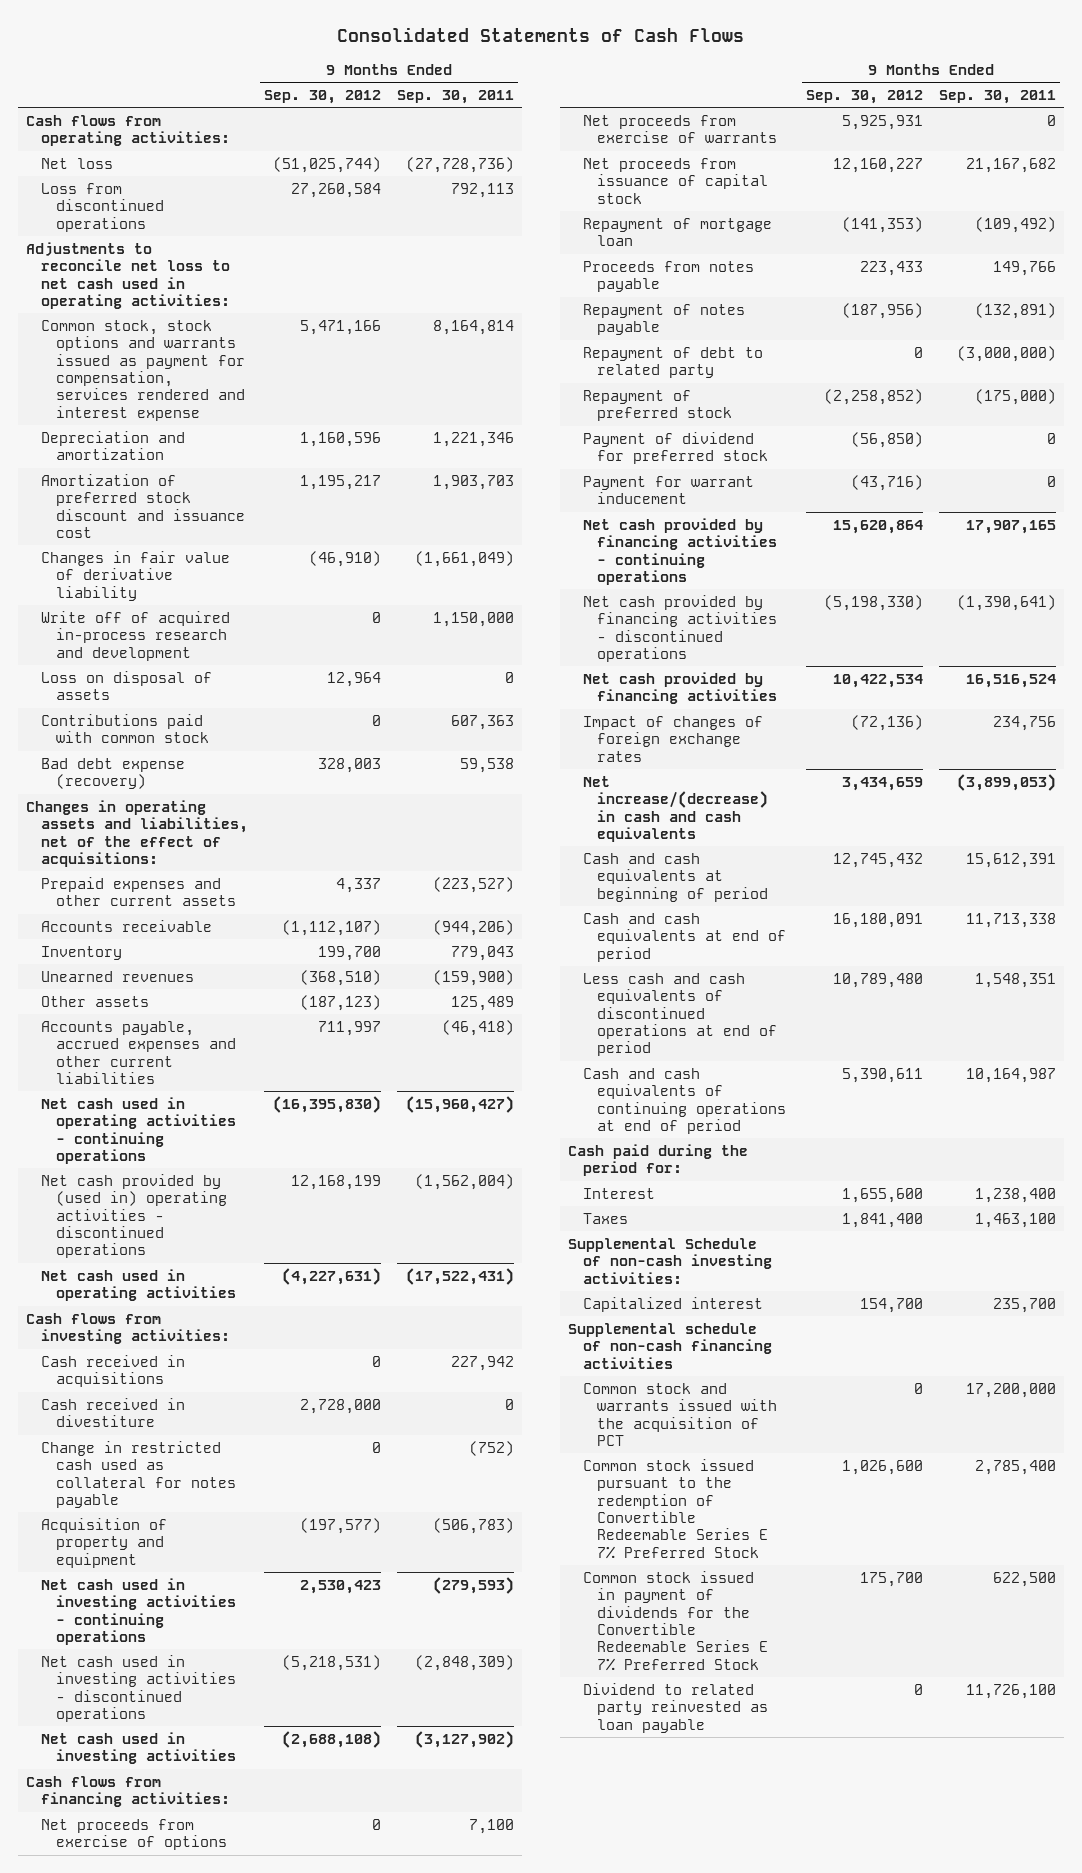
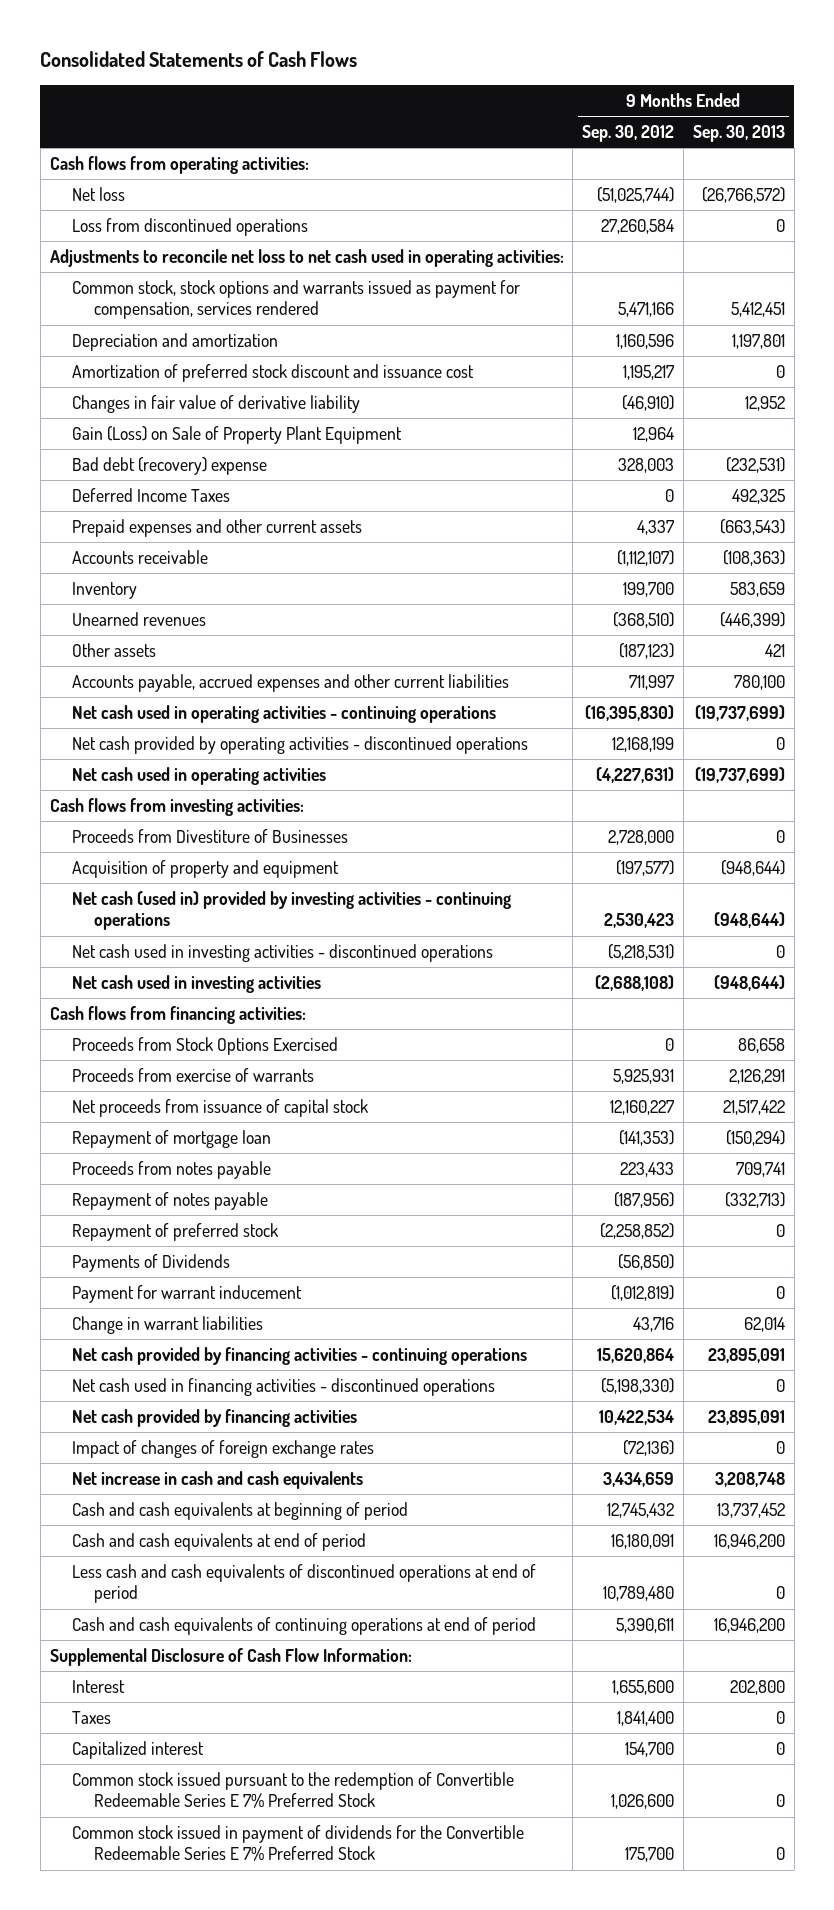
[397,89,515,104] Sep. 30, 2011 -> none
none -> [692,125,785,143] Sep. 30, 2013
[41,319,246,421] Common stock, stock options and warrants issued as payment for compensation, services rendered and interest expense -> [71,280,520,320] Common stock, stock options and warrants issued as payment for compensation, services rendered
[41,610,231,661] Write off of acquired in-process research and development -> none
[41,713,210,744] Contributions paid with common stock -> none
[26,799,249,867] Changes in operating assets and liabilities, net of the effect of acquisitions: -> none
[41,670,213,701] Loss on disposal of assets -> [71,426,402,445] Gain (Loss) on Sale of Property Plant Equipment
[41,757,186,790] Bad debt expense (recovery) -> [71,457,267,476] Bad debt (recovery) expense
none -> [71,488,230,503] Deferred Income Taxes
[41,1173,228,1259] Net cash provided by (used in) operating activities - discontinued operations -> [71,736,528,755] Net cash provided by operating activities - discontinued operations
[41,1354,186,1388] Cash received in acquisitions -> none
[41,1440,237,1508] Change in restricted cash used as collateral for notes payable -> none
[41,1397,186,1428] Cash received in divestiture -> [71,829,348,844] Proceeds from Divestiture of Businesses
[41,1577,237,1645] Net cash used in investing activities - continuing operations -> [71,891,511,931] Net cash (used in) provided by investing activities - continuing operations
[41,1818,228,1851] Net proceeds from exercise of options -> [71,1037,338,1056] Proceeds from Stock Options Exercised
[582,114,778,144] Net proceeds from exercise of warrants -> [71,1068,314,1083] Proceeds from exercise of warrants
[582,346,763,379] Repayment of debt to related party -> none
[582,431,769,465] Payment of dividend for preferred stock -> [71,1254,230,1273] Payments of Dividends
[850,474,923,491] (43,716) -> [611,1285,675,1302] (1,012,819)
none -> [71,1316,263,1335] Change in warrant liabilities
[582,594,778,662] Net cash provided by financing activities - discontinued operations -> [71,1378,495,1397] Net cash used in financing activities - discontinued operations
[582,775,769,842] Net increase/(decrease) in cash and cash equivalents -> [71,1471,363,1490] Net increase in cash and cash equivalents
[567,1143,748,1177] Cash paid during the period for: -> none
none -> [49,1648,412,1667] Supplemental Disclosure of Cash Flow Information:
[567,1237,772,1284] Supplemental Schedule of non-cash investing activities: -> none
[567,1322,772,1369] Supplemental schedule of non-cash financing activities -> none
[582,1382,778,1446] Common stock and warrants issued with the acquisition of PCT -> none
[582,1682,769,1733] Dividend to related party reinvested as loan payable -> none

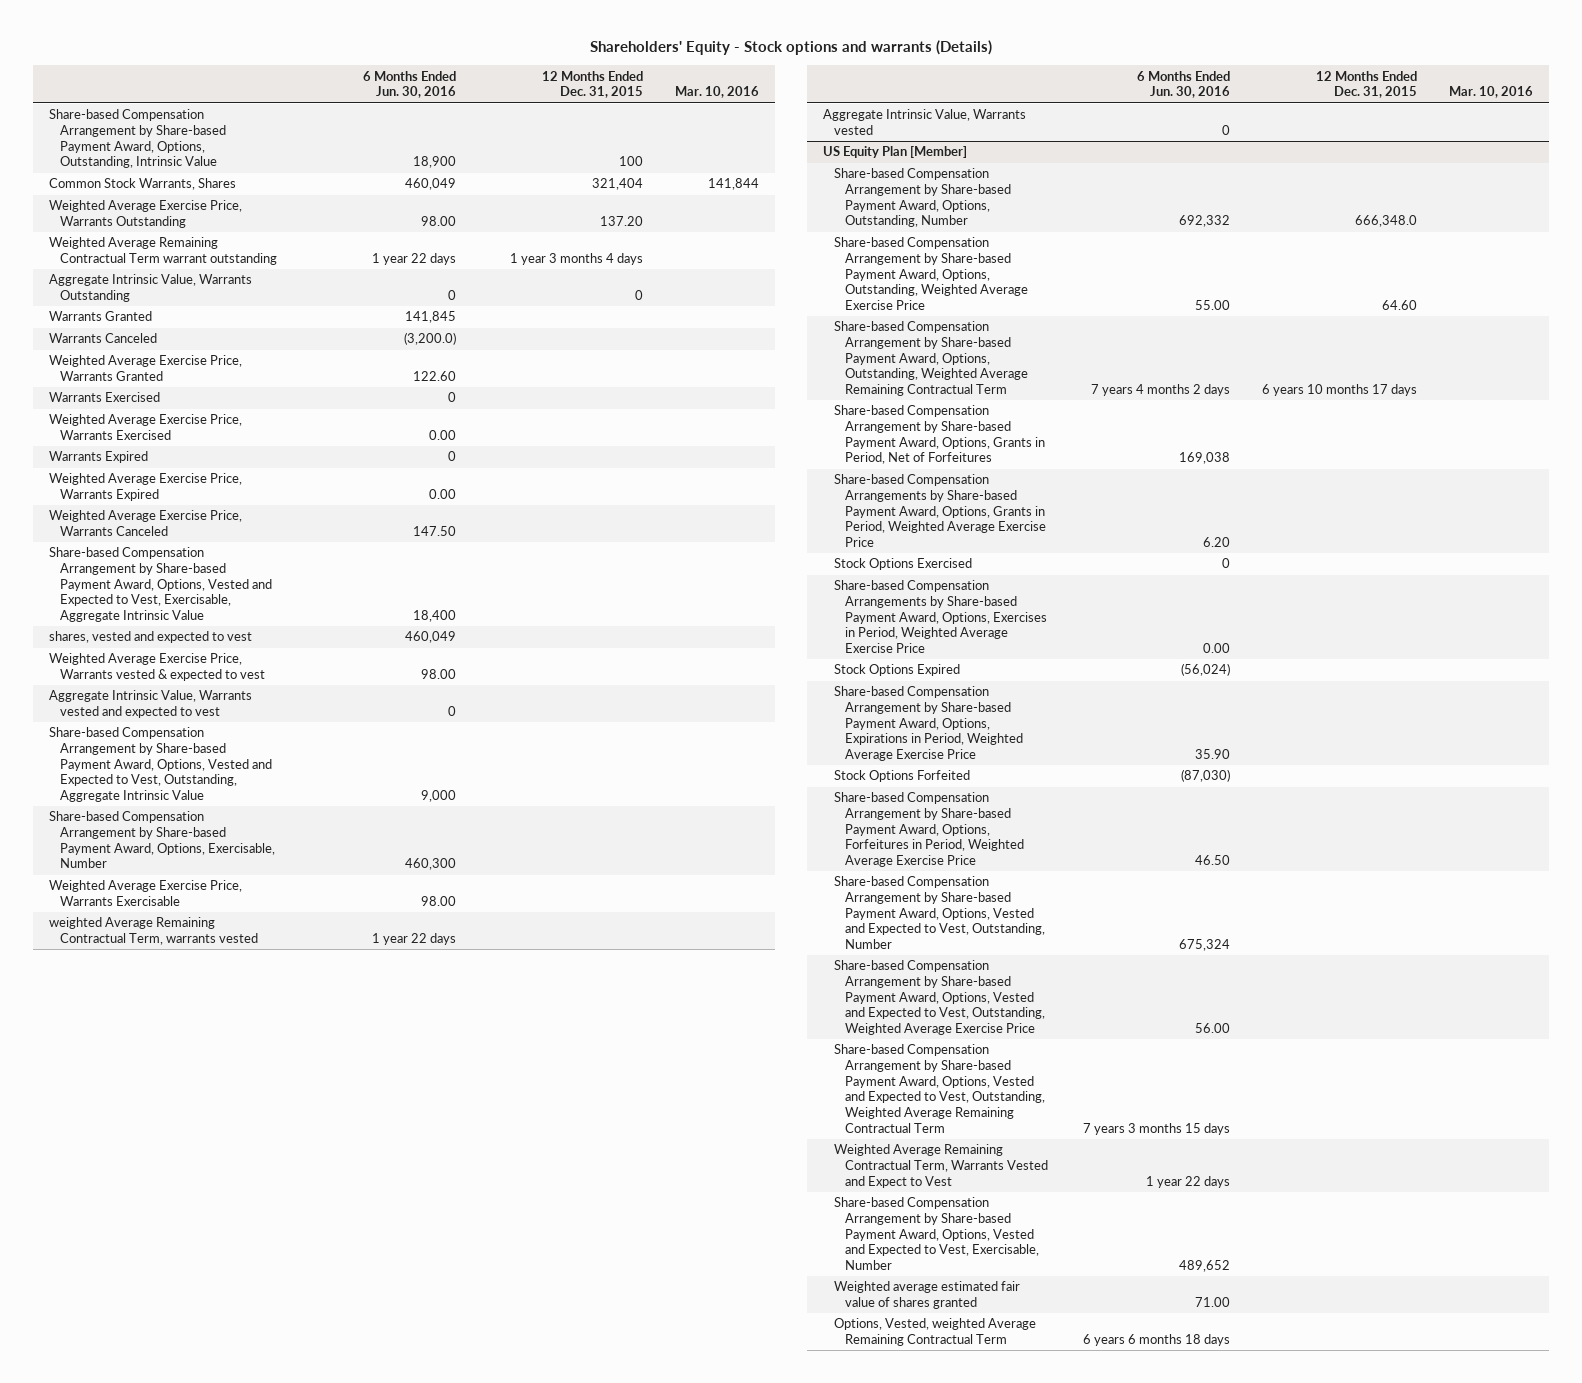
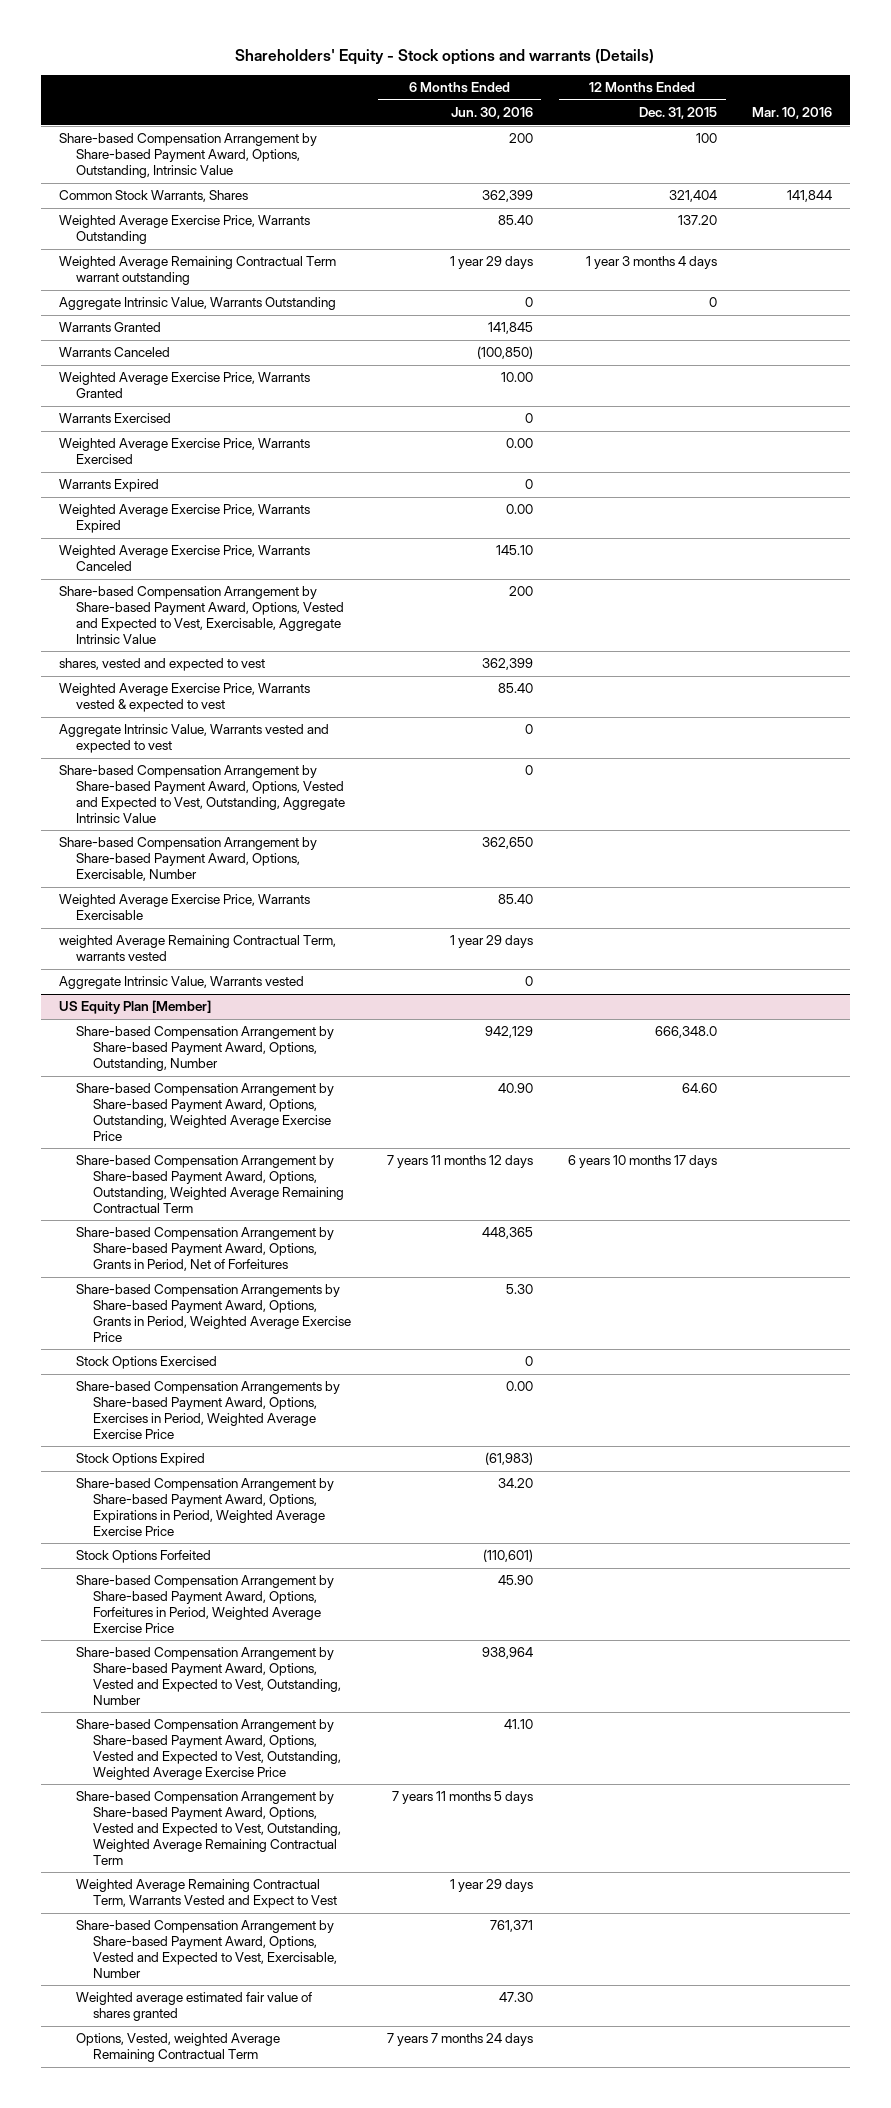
[413,156,457,169] 18,900 -> [508,133,533,144] 200
[405,178,457,191] 460,049 -> [481,190,533,203] 362,399
[421,216,457,227] 98.00 -> [497,215,533,226] 85.40
[372,253,457,266] 1 year 22 days -> [449,256,533,270] 1 year 29 days
[404,332,457,346] (3,200.0) -> [476,346,533,360] (100,850)
[413,371,457,382] 122.60 -> [500,372,533,383] 10.00
[413,526,457,537] 147.50 -> [495,545,533,556] 145.10
[413,610,457,623] 18,400 -> [508,586,533,597] 200
[405,631,457,644] 460,049 -> [481,658,533,671] 362,399
[421,669,457,680] 98.00 -> [497,683,533,694] 85.40
[421,790,457,803] 9,000 -> [524,765,533,776] 0
[405,858,457,871] 460,300 -> [481,837,533,850] 362,650
[421,896,457,907] 98.00 -> [497,894,533,905] 85.40
[372,933,457,946] 1 year 22 days -> [449,935,533,949] 1 year 29 days
[1179,215,1231,228] 692,332 -> [484,1026,533,1039] 942,129
[1195,300,1231,311] 55.00 -> [497,1083,533,1094] 40.90
[1091,384,1231,397] 7 years 4 months 2 days -> [386,1155,533,1169] 7 years 11 months 12 days
[1179,452,1231,465] 169,038 -> [481,1227,533,1240] 448,365
[1203,537,1231,548] 6.20 -> [505,1284,533,1295] 5.30
[1181,663,1231,677] (56,024) -> [484,1452,533,1466] (61,983)
[1195,749,1231,760] 35.90 -> [497,1478,533,1489] 34.20
[1181,769,1231,783] (87,030) -> [482,1549,533,1563] (110,601)
[1195,855,1231,866] 46.50 -> [497,1575,533,1586] 45.90
[1179,939,1231,952] 675,324 -> [481,1647,533,1660] 938,964
[1195,1023,1231,1034] 56.00 -> [503,1719,533,1730] 41.10
[1083,1122,1231,1135] 7 years 3 months 15 days -> [391,1791,533,1805] 7 years 11 months 5 days
[1146,1175,1231,1188] 1 year 22 days -> [449,1879,533,1893] 1 year 29 days
[1179,1260,1231,1273] 489,652 -> [489,1920,533,1933] 761,371
[1195,1297,1231,1308] 71.00 -> [498,1992,533,2003] 47.30
[1083,1334,1231,1347] 6 years 6 months 18 days -> [386,2033,533,2047] 7 years 7 months 24 days

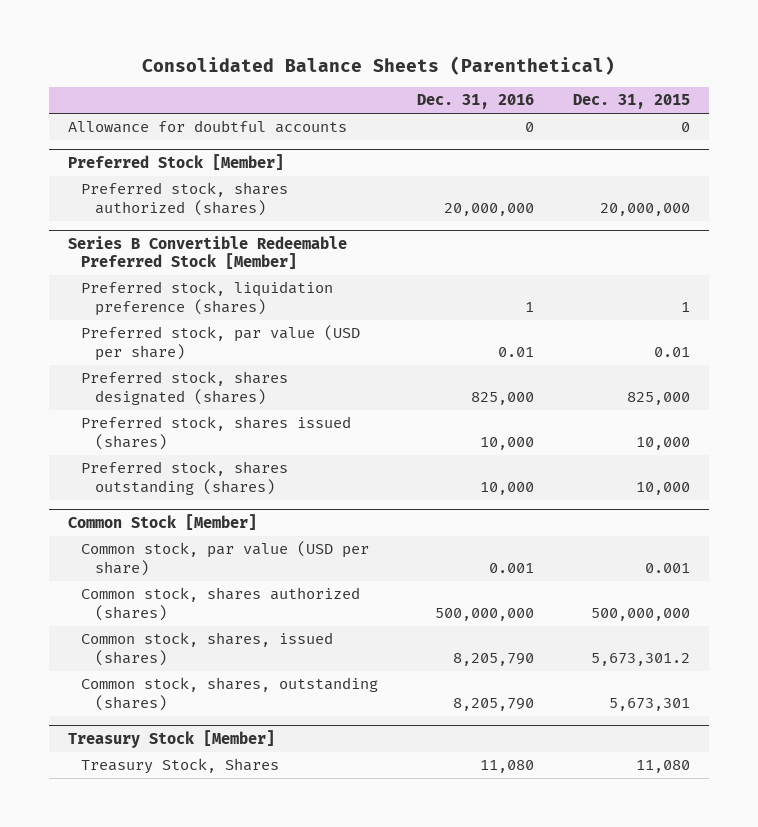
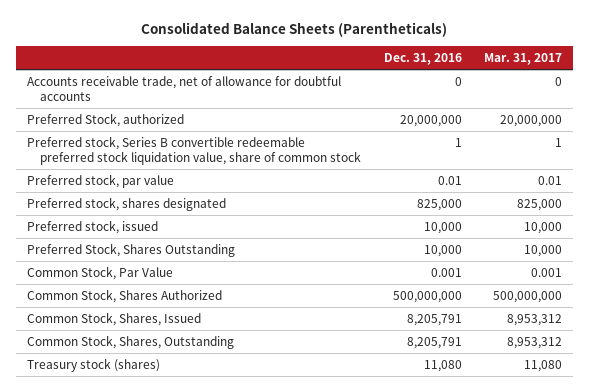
[141,55,615,75] Consolidated Balance Sheets (Parenthetical) -> [141,22,448,38] Consolidated Balance Sheets (Parentheticals)
[572,94,690,110] Dec. 31, 2015 -> none
none -> [484,52,563,65] Mar. 31, 2017
[67,153,284,170] Preferred Stock [Member] -> none
[67,235,347,270] Series B Convertible Redeemable Preferred Stock [Member] -> none
[81,281,334,317] Preferred stock, liquidation preference (shares) -> none
[67,513,257,530] Common Stock [Member] -> none
[67,729,275,748] Treasury Stock [Member] -> none
[67,120,347,134] Allowance for doubtful accounts -> [26,75,341,102] Accounts receivable trade, net of allowance for doubtful accounts
[81,182,289,217] Preferred stock, shares authorized (shares) -> [26,112,184,127] Preferred Stock, authorized
none -> [26,135,362,166] Preferred stock, Series B convertible redeemable preferred stock liquidation value, share of common stock
[81,325,361,362] Preferred stock, par value (USD per share) -> [26,173,174,188] Preferred stock, par value
[81,371,289,406] Preferred stock, shares designated (shares) -> [26,196,226,211] Preferred stock, shares designated
[81,416,352,451] Preferred stock, shares issued (shares) -> [26,219,158,234] Preferred stock, issued
[81,461,289,496] Preferred stock, shares outstanding (shares) -> [26,242,235,257] Preferred Stock, Shares Outstanding
[81,541,370,577] Common stock, par value (USD per share) -> [26,265,173,280] Common Stock, Par Value
[81,587,361,622] Common stock, shares authorized (shares) -> [26,288,222,303] Common Stock, Shares Authorized
[81,632,334,667] Common stock, shares, issued (shares) -> [26,311,201,326] Common Stock, Shares, Issued
[453,653,535,667] 8,205,790 -> [406,313,462,326] 8,205,791
[81,677,379,712] Common stock, shares, outstanding (shares) -> [26,334,234,349] Common Stock, Shares, Outstanding
[453,698,535,712] 8,205,790 -> [406,336,462,349] 8,205,791
[81,758,280,775] Treasury Stock, Shares -> [26,357,160,372] Treasury stock (shares)

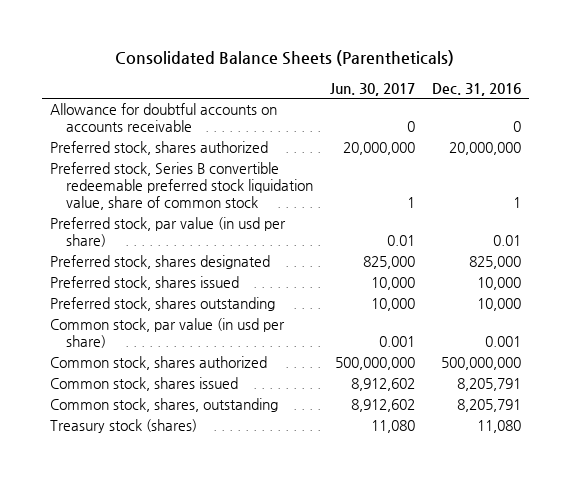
[484,52,563,65] Mar. 31, 2017 -> none
none -> [329,82,415,96] Jun. 30, 2017
[26,75,341,102] Accounts receivable trade, net of allowance for doubtful accounts -> [50,103,278,133] Allowance for doubtful accounts on accounts receivable
[26,112,184,127] Preferred Stock, authorized -> [50,141,269,156] Preferred stock, shares authorized
[26,173,174,188] Preferred stock, par value -> [50,217,287,248] Preferred stock, par value (in usd per share)
[26,219,158,234] Preferred stock, issued -> [50,276,240,291] Preferred stock, shares issued
[26,242,235,257] Preferred Stock, Shares Outstanding -> [50,297,276,312] Preferred stock, shares outstanding
[26,265,173,280] Common Stock, Par Value -> [50,318,286,349] Common stock, par value (in usd per share)
[26,288,222,303] Common Stock, Shares Authorized -> [50,356,268,371] Common stock, shares authorized
[26,311,201,326] Common Stock, Shares, Issued -> [50,377,239,392] Common stock, shares issued
[26,334,234,349] Common Stock, Shares, Outstanding -> [50,398,279,413] Common stock, shares, outstanding

